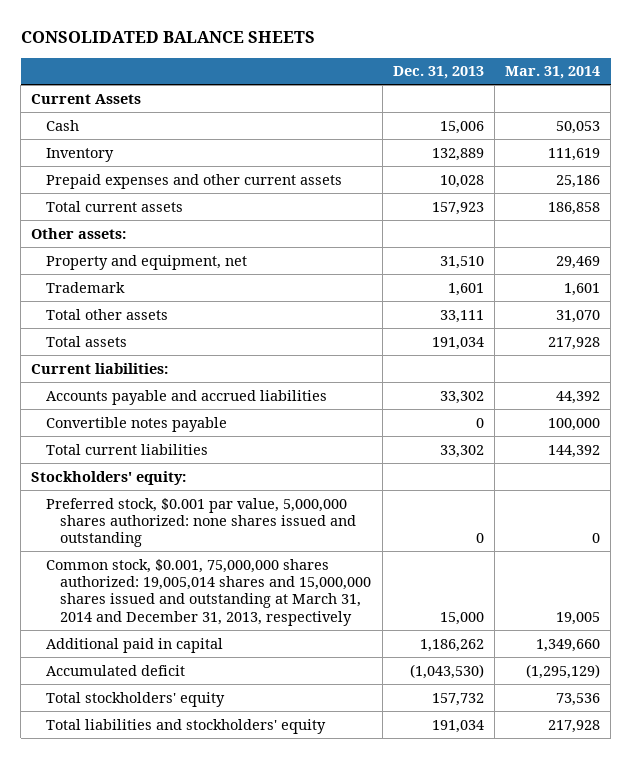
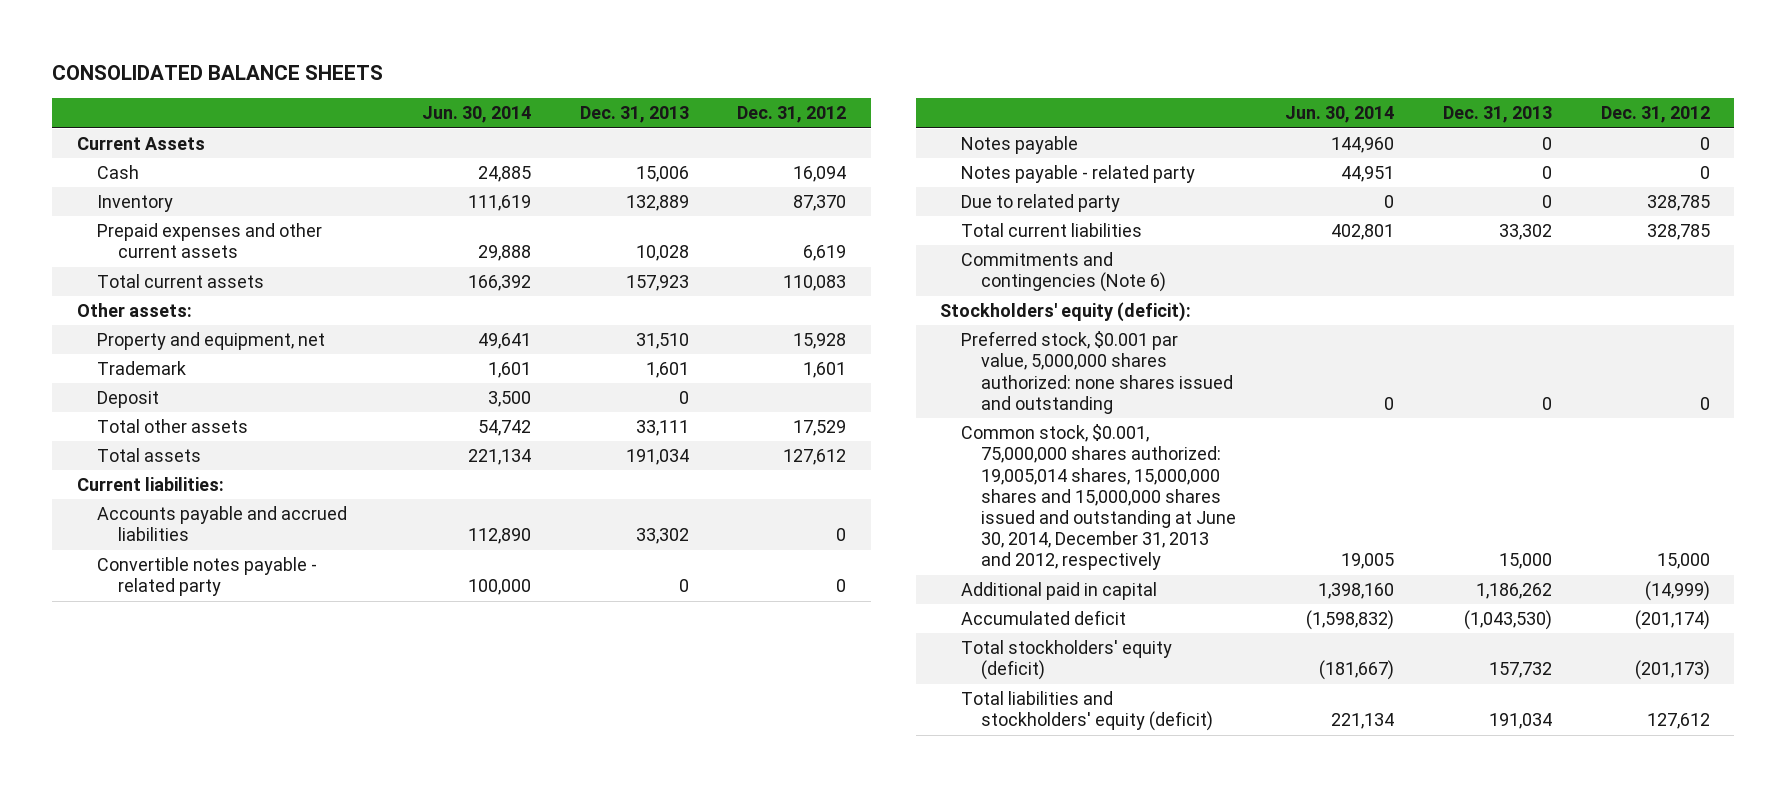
[505,66,601,80] Mar. 31, 2014 -> none
none -> [421,106,531,124] Jun. 30, 2014
none -> [737,106,847,124] Dec. 31, 2012
none -> [97,391,160,409] Deposit
[45,416,227,432] Convertible notes payable -> [97,557,318,597] Convertible notes payable - related party
none -> [960,136,1078,155] Notes payable
none -> [960,165,1195,184] Notes payable - related party
none -> [960,194,1120,213] Due to related party
none -> [960,252,1167,293] Commitments and contingencies (Note 6)
[31,470,187,485] Stockholders' equity: -> [940,302,1192,323] Stockholders' equity (deficit):
[45,558,372,626] Common stock, $0.001, 75,000,000 shares authorized: 19,005,014 shares and 15,000,000 shares issued and outstanding at March 31, 2014 and December 31, 2013, respectively -> [960,424,1237,571] Common stock, $0.001, 75,000,000 shares authorized: 19,005,014 shares, 15,000,000 shares and 15,000,000 shares issued and outstanding at June 30, 2014, December 31, 2013 and 2012, respectively
[45,691,225,707] Total stockholders' equity -> [960,640,1172,681] Total stockholders' equity (deficit)
[45,718,326,734] Total liabilities and stockholders' equity -> [960,691,1214,732] Total liabilities and stockholders' equity (deficit)

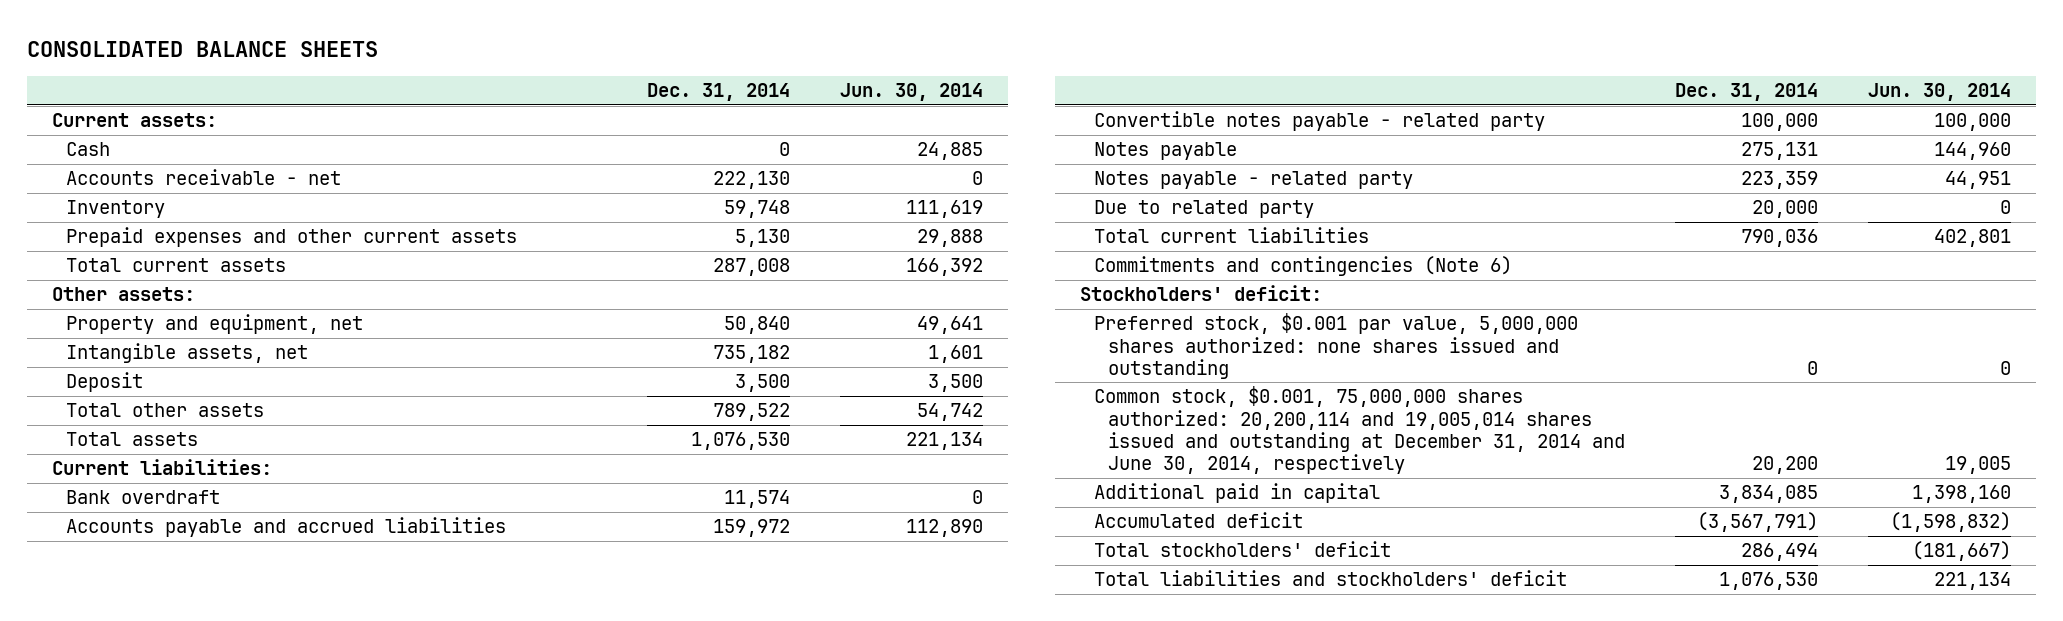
[579,106,689,124] Dec. 31, 2013 -> none
[737,106,847,124] Dec. 31, 2012 -> none
none -> [646,83,790,102] Dec. 31, 2014
[76,137,205,151] Current Assets -> [52,113,218,128] Current assets:
none -> [66,169,342,186] Accounts receivable - net
[97,361,187,376] Trademark -> [66,343,309,364] Intangible assets, net
none -> [66,490,221,505] Bank overdraft
[940,302,1192,323] Stockholders' equity (deficit): -> [1080,285,1323,302] Stockholders' deficit:
[960,424,1237,571] Common stock, $0.001, 75,000,000 shares authorized: 19,005,014 shares, 15,000,000 shares and 15,000,000 shares issued and outstanding at June 30, 2014, December 31, 2013 and 2012, respectively -> [1093,386,1625,475] Common stock, $0.001, 75,000,000 shares authorized: 20,200,114 and 19,005,014 shares issued and outstanding at December 31, 2014 and June 30, 2014, respectively
[960,640,1172,681] Total stockholders' equity (deficit) -> [1093,541,1391,558] Total stockholders' deficit
[960,691,1214,732] Total liabilities and stockholders' equity (deficit) -> [1093,570,1567,587] Total liabilities and stockholders' deficit

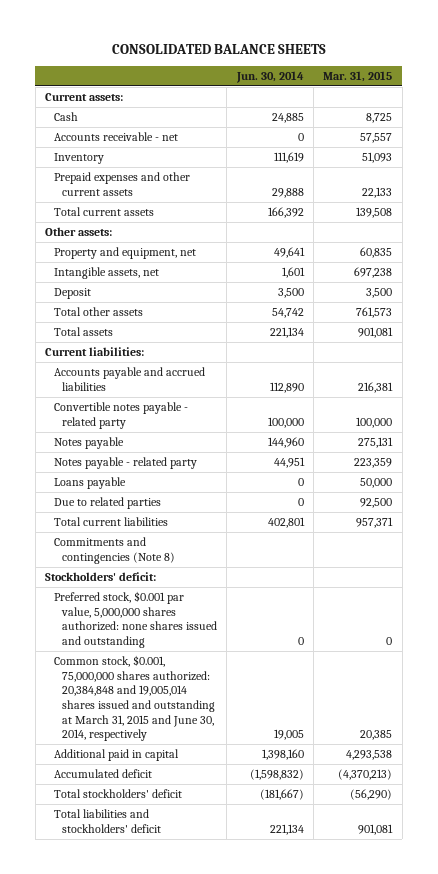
[646,83,790,102] Dec. 31, 2014 -> none
none -> [323,70,393,82] Mar. 31, 2015
[66,490,221,505] Bank overdraft -> none
none -> [53,476,126,489] Loans payable
[1093,200,1314,219] Due to related party -> [53,496,161,509] Due to related parties
[1093,256,1512,277] Commitments and contingencies (Note 6) -> [53,536,176,564] Commitments and contingencies (Note 8)
[1093,386,1625,475] Common stock, $0.001, 75,000,000 shares authorized: 20,200,114 and 19,005,014 shares issued and outstanding at December 31, 2014 and June 30, 2014, respectively -> [53,654,216,742] Common stock, $0.001, 75,000,000 shares authorized: 20,384,848 and 19,005,014 shares issued and outstanding at March 31, 2015 and June 30, 2014, respectively

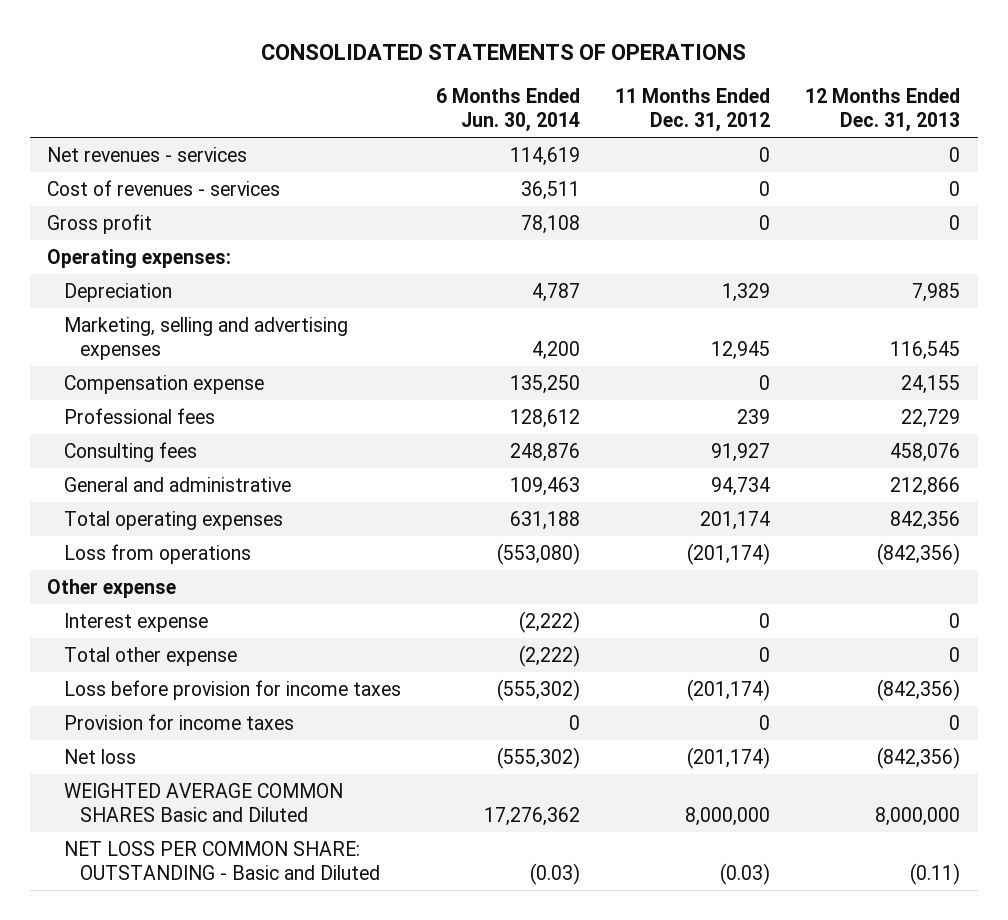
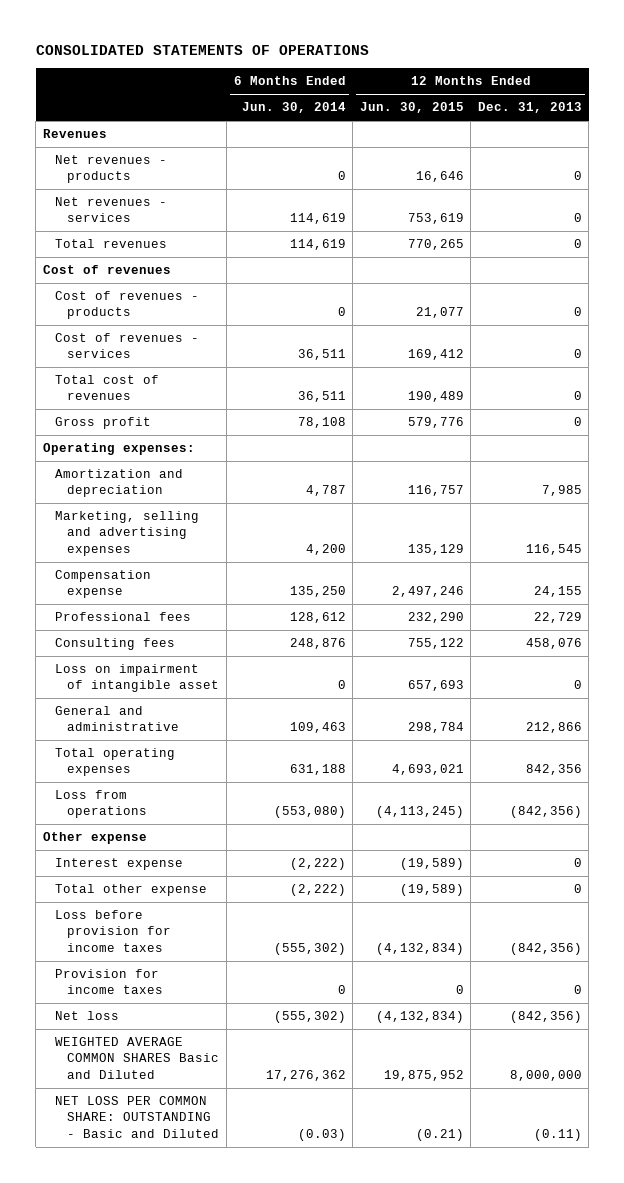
[615,87,771,133] 11 Months Ended Dec. 31, 2012 -> none
none -> [359,102,464,114] Jun. 30, 2015
none -> [42,129,107,139] Revenues
none -> [55,155,168,184] Net revenues - products
none -> [55,239,168,249] Total revenues
none -> [42,265,171,275] Cost of revenues
none -> [55,291,200,320] Cost of revenues - products
none -> [55,375,160,401] Total cost of revenues
[63,282,172,302] Depreciation -> [55,469,184,498] Amortization and depreciation
none -> [55,664,220,693] Loss on impairment of intangible asset

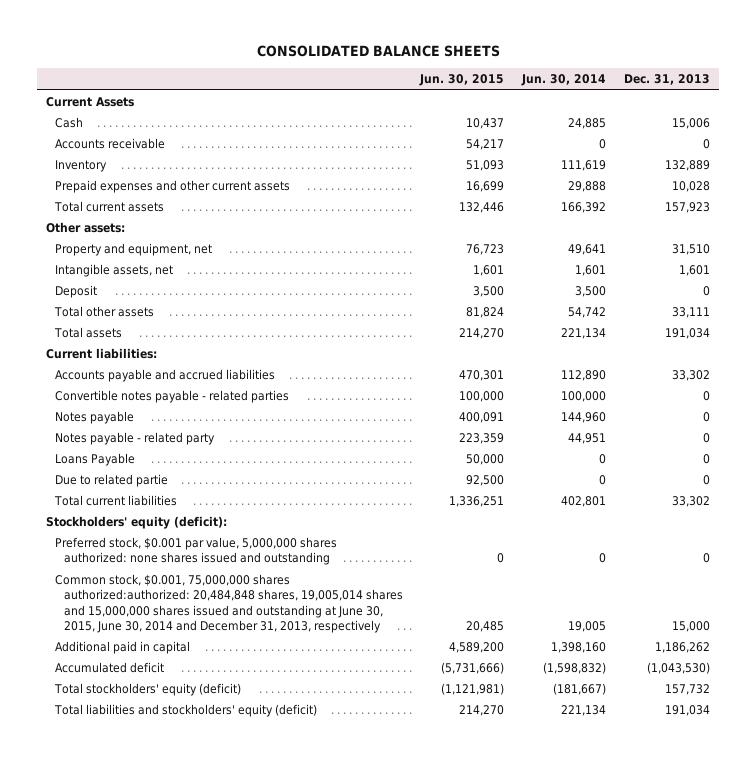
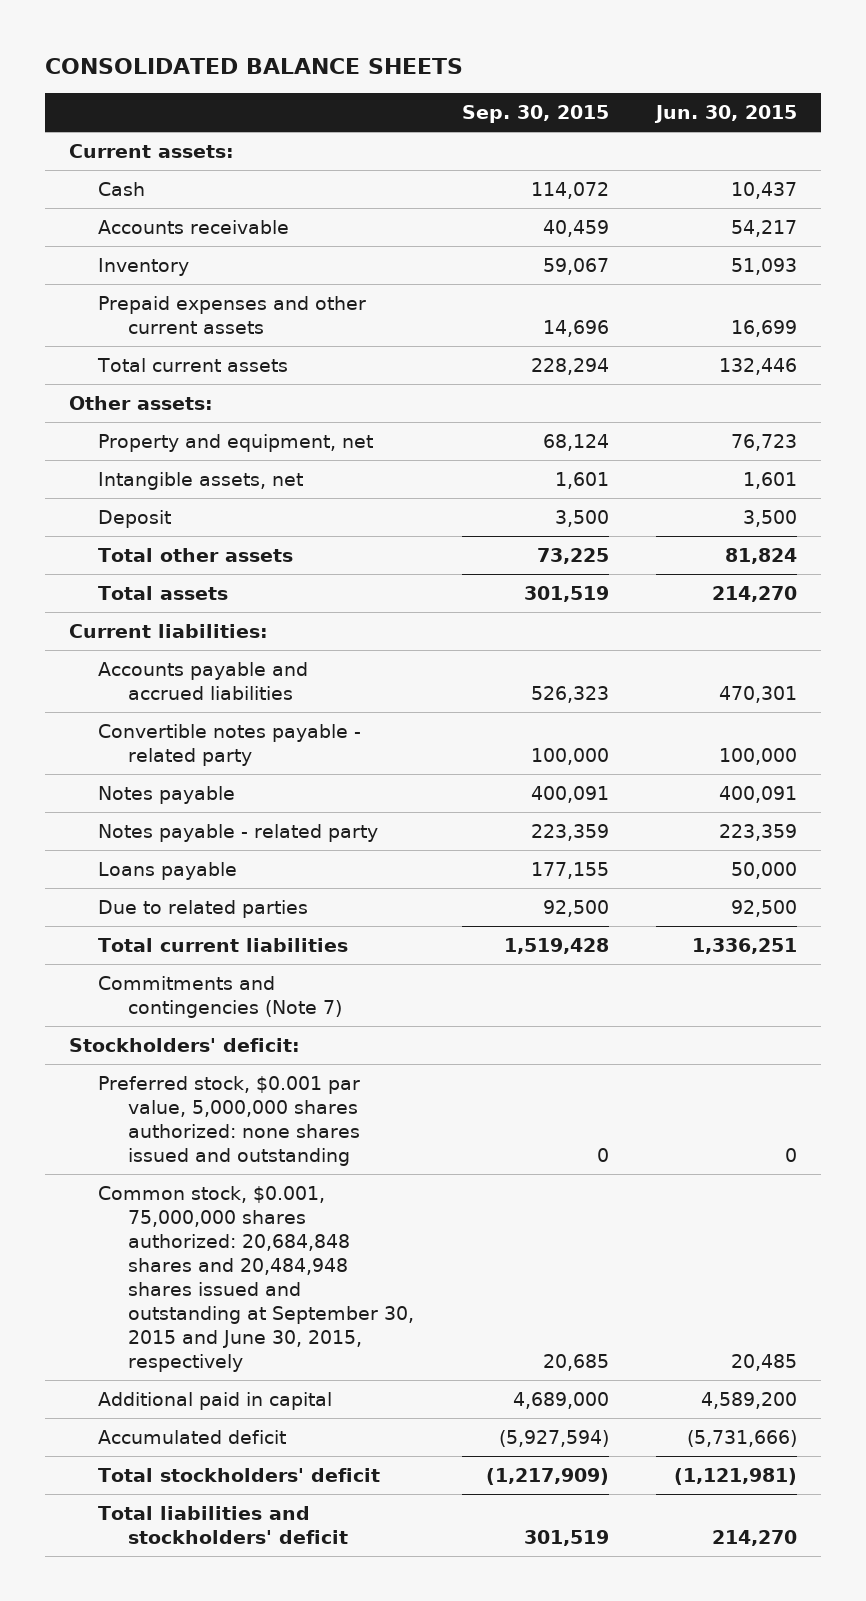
[521,74,607,87] Jun. 30, 2014 -> none
[623,74,710,86] Dec. 31, 2013 -> none
none -> [461,105,609,124] Sep. 30, 2015
[46,97,135,108] Current Assets -> [68,143,234,158] Current assets:
[54,390,289,404] Convertible notes payable - related parties -> [98,723,362,766] Convertible notes payable - related party
[54,453,135,467] Loans Payable -> [98,861,238,880] Loans payable
[54,474,168,488] Due to related partie -> [98,899,309,918] Due to related parties
none -> [98,975,342,1018] Commitments and contingencies (Note 7)
[46,516,228,530] Stockholders' equity (deficit): -> [68,1037,300,1052] Stockholders' deficit:
[54,574,403,633] Common stock, $0.001, 75,000,000 shares authorized:authorized: 20,484,848 shares, 19,005,014 shares and 15,000,000 shares issued and outstanding at June 30, 2015, June 30, 2014 and December 31, 2013, respectively -> [98,1185,414,1372] Common stock, $0.001, 75,000,000 shares authorized: 20,684,848 shares and 20,484,948 shares issued and outstanding at September 30, 2015 and June 30, 2015, respectively
[53,683,241,697] Total stockholders' equity (deficit) -> [98,1467,381,1482] Total stockholders' deficit
[53,704,317,718] Total liabilities and stockholders' equity (deficit) -> [98,1505,348,1544] Total liabilities and stockholders' deficit

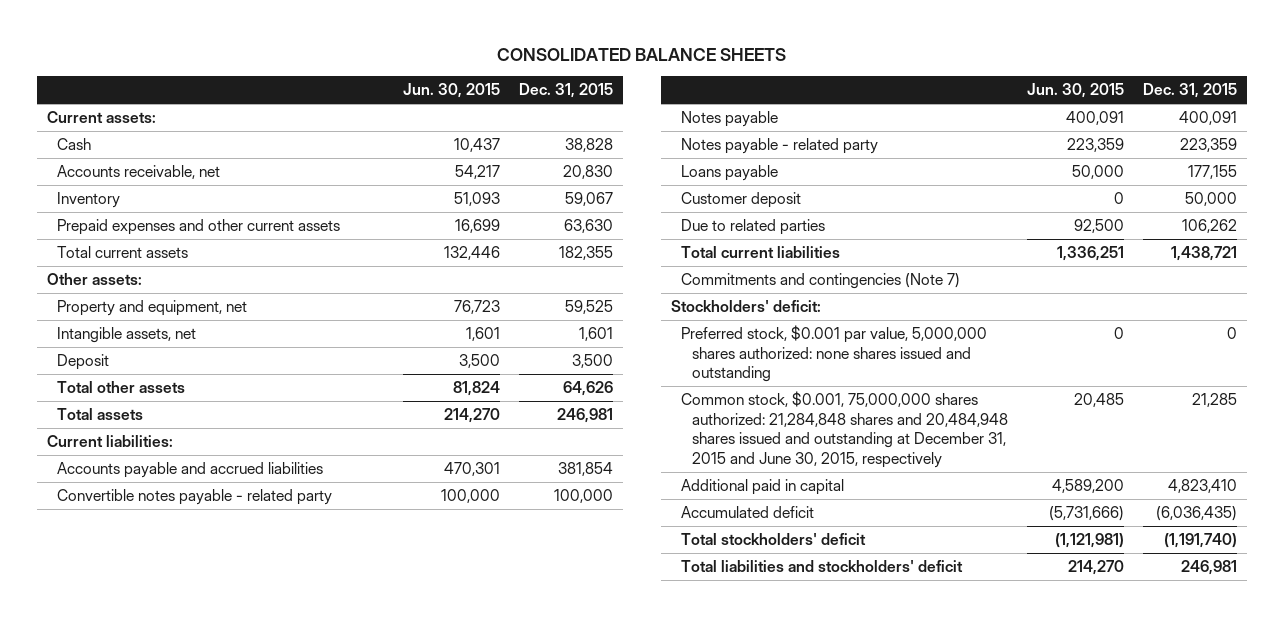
[461,105,609,124] Sep. 30, 2015 -> none
none -> [519,83,614,99] Dec. 31, 2015
[98,219,290,234] Accounts receivable -> [57,165,221,180] Accounts receivable, net
none -> [681,192,802,209] Customer deposit
[98,1185,414,1372] Common stock, $0.001, 75,000,000 shares authorized: 20,684,848 shares and 20,484,948 shares issued and outstanding at September 30, 2015 and June 30, 2015, respectively -> [681,391,1009,468] Common stock, $0.001, 75,000,000 shares authorized: 21,284,848 shares and 20,484,948 shares issued and outstanding at December 31, 2015 and June 30, 2015, respectively

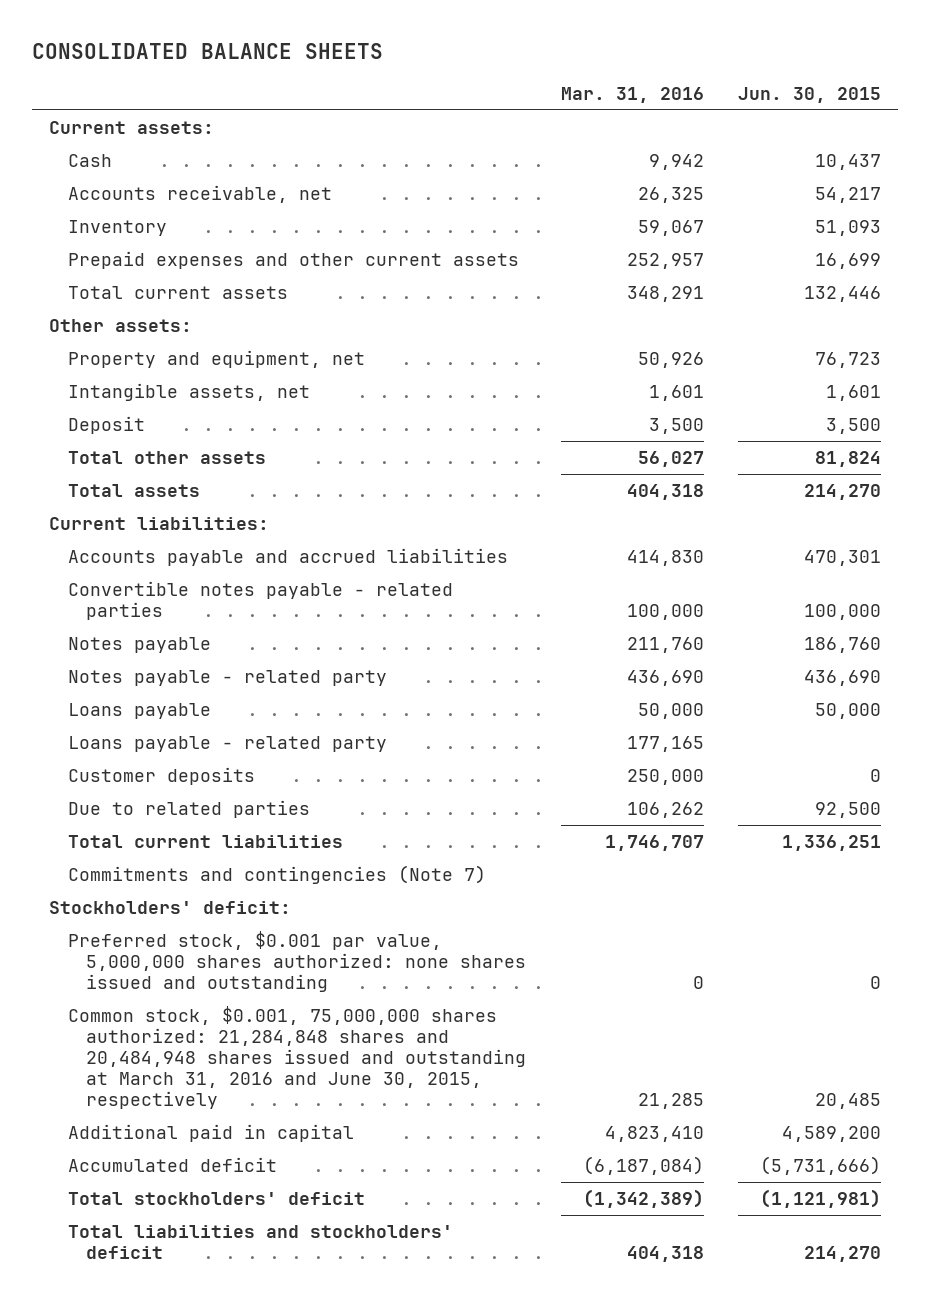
[519,83,614,99] Dec. 31, 2015 -> none
none -> [560,86,704,103] Mar. 31, 2016
[57,489,333,506] Convertible notes payable - related party -> [67,580,453,620] Convertible notes payable - related parties
[1066,111,1125,126] 400,091 -> [803,636,881,653] 186,760
[1067,138,1125,153] 223,359 -> [803,669,881,686] 436,690
none -> [67,735,387,752] Loans payable - related party
[681,192,802,209] Customer deposit -> [67,766,255,785] Customer deposits
[681,391,1009,468] Common stock, $0.001, 75,000,000 shares authorized: 21,284,848 shares and 20,484,948 shares issued and outstanding at December 31, 2015 and June 30, 2015, respectively -> [67,1005,527,1110] Common stock, $0.001, 75,000,000 shares authorized: 21,284,848 shares and 20,484,948 shares issued and outstanding at March 31, 2016 and June 30, 2015, respectively

